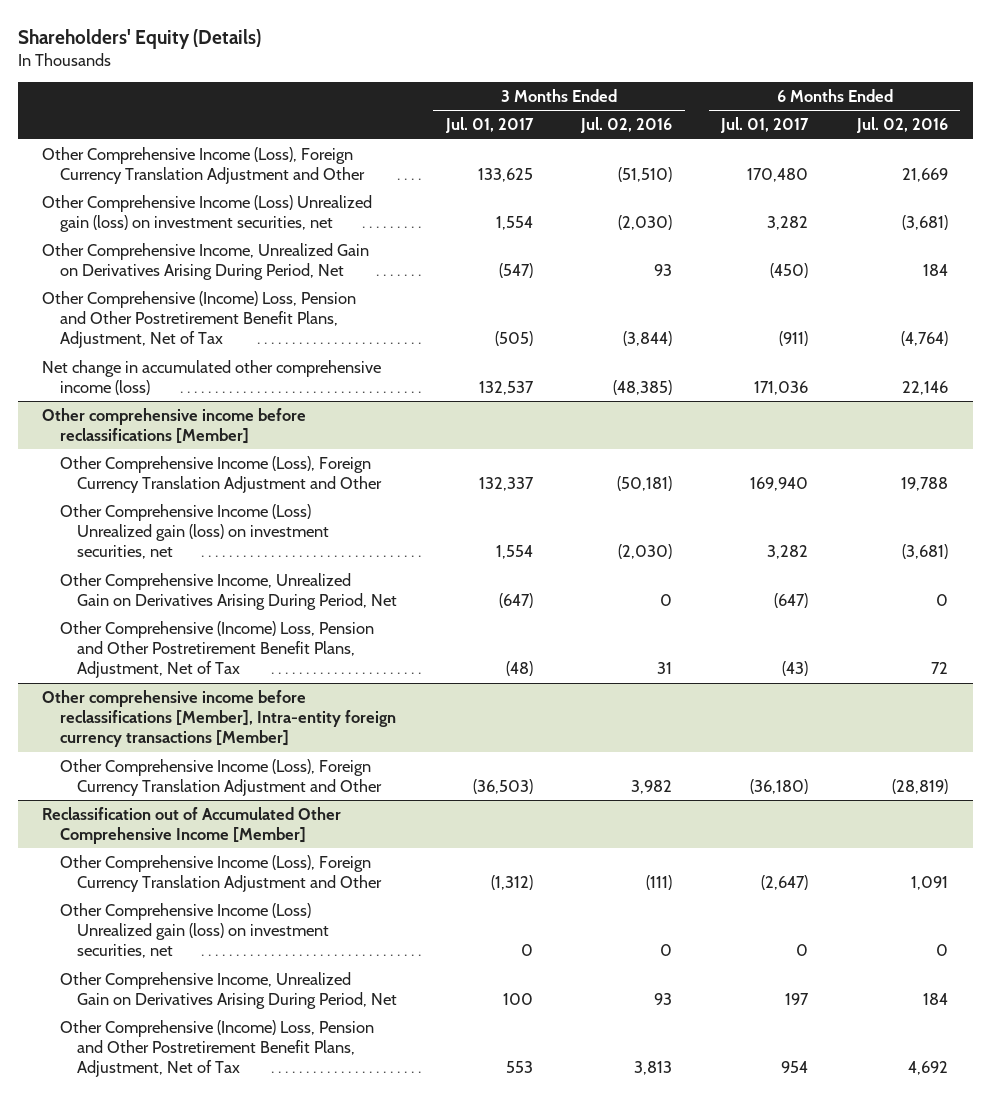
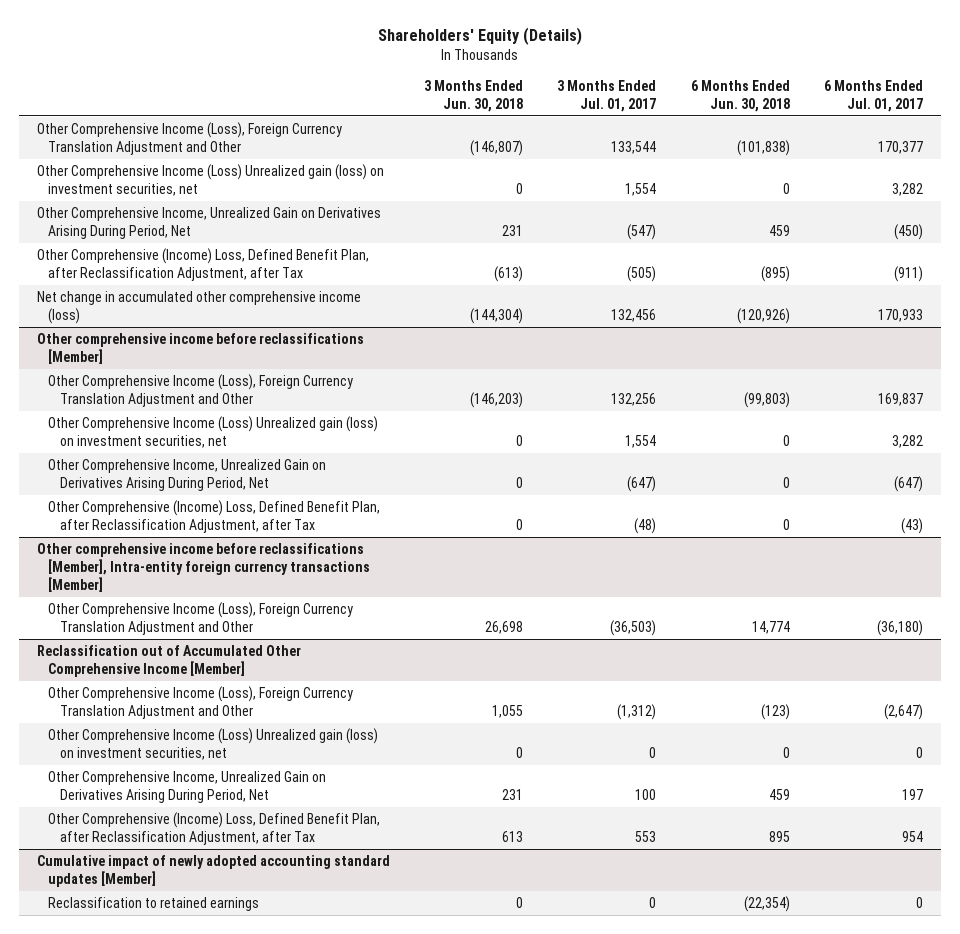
[580,117,673,134] Jul. 02, 2016 -> none
[856,117,949,134] Jul. 02, 2016 -> none
none -> [423,80,523,113] 3 Months Ended Jun. 30, 2018
none -> [690,80,790,113] 6 Months Ended Jun. 30, 2018
[477,168,533,183] 133,625 -> [611,140,657,154] 133,544
[747,168,809,183] 170,480 -> [878,140,924,154] 170,377
[42,290,357,349] Other Comprehensive (Income) Loss, Pension and Other Postretirement Benefit Plans, Adjustment, Net of Tax -> [36,247,369,281] Other Comprehensive (Income) Loss, Defined Benefit Plan, after Reclassification Adjustment, after Tax
[478,381,534,396] 132,537 -> [611,308,657,322] 132,456
[754,381,809,396] 171,036 -> [878,308,924,322] 170,933
[478,477,534,492] 132,337 -> [611,392,657,406] 132,256
[750,477,809,492] 169,940 -> [878,392,924,406] 169,837
[59,620,374,679] Other Comprehensive (Income) Loss, Pension and Other Postretirement Benefit Plans, Adjustment, Net of Tax -> [48,499,381,533] Other Comprehensive (Income) Loss, Defined Benefit Plan, after Reclassification Adjustment, after Tax
[59,1019,374,1078] Other Comprehensive (Income) Loss, Pension and Other Postretirement Benefit Plans, Adjustment, Net of Tax -> [48,811,381,845] Other Comprehensive (Income) Loss, Defined Benefit Plan, after Reclassification Adjustment, after Tax
none -> [36,854,390,887] Cumulative impact of newly adopted accounting standard updates [Member]
none -> [48,896,260,911] Reclassification to retained earnings

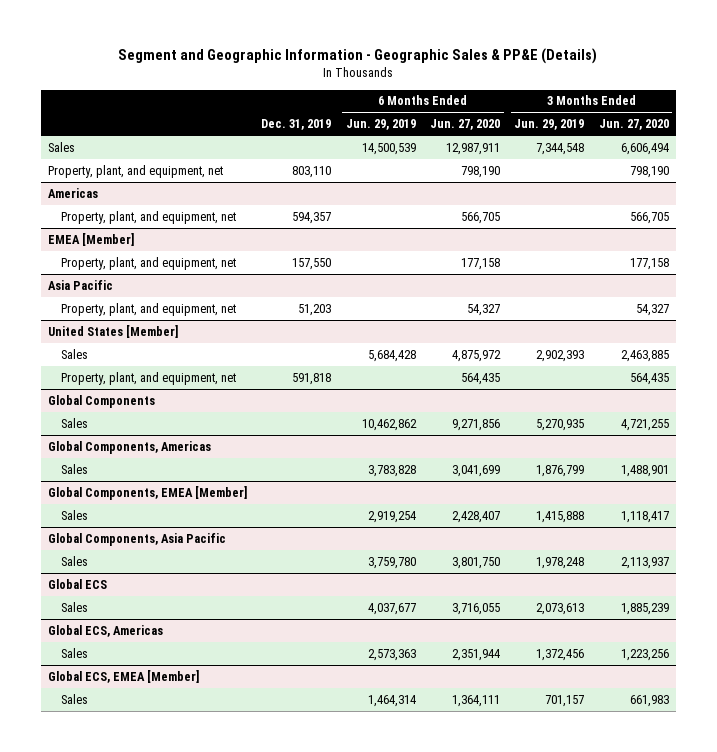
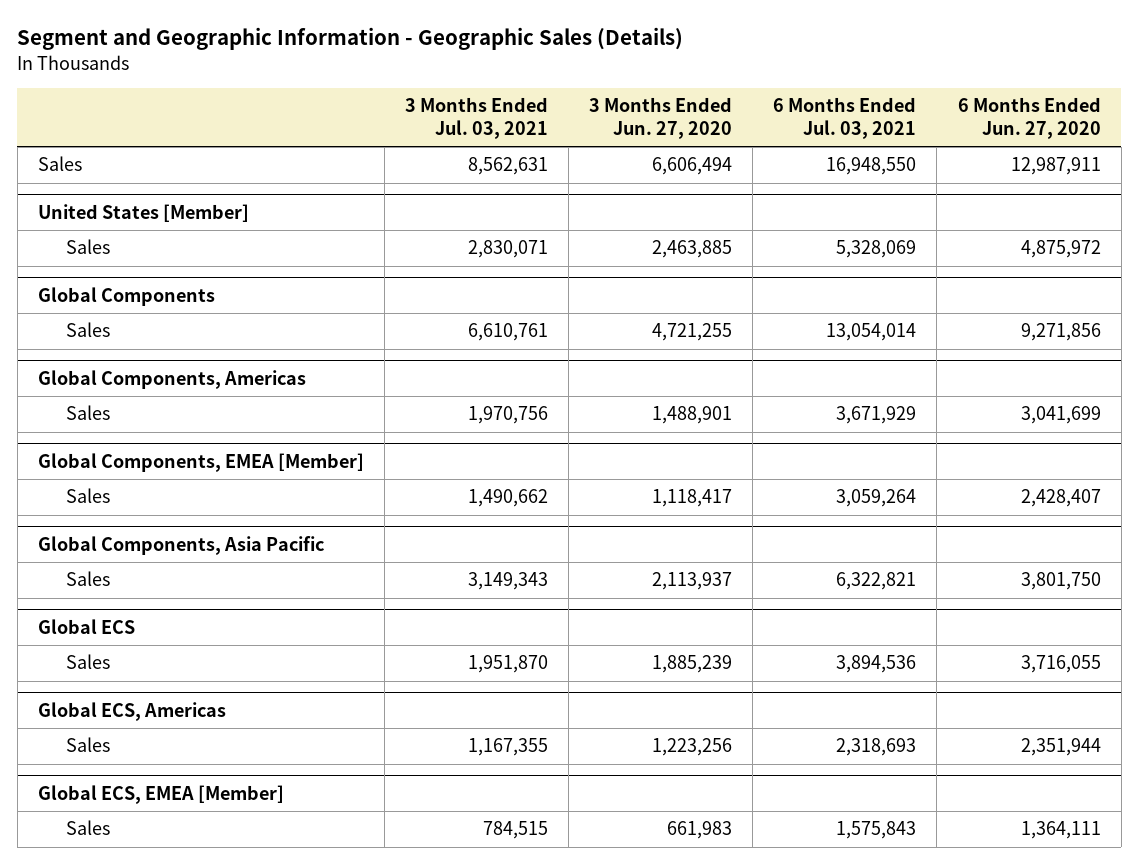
[118,48,598,65] Segment and Geographic Information - Geographic Sales & PP&E (Details) -> [17,27,684,51] Segment and Geographic Information - Geographic Sales (Details)
[261,119,332,131] Dec. 31, 2019 -> none
[345,119,416,131] Jun. 29, 2019 -> none
[514,119,585,131] Jun. 29, 2019 -> none
none -> [405,97,549,140] 3 Months Ended Jul. 03, 2021
none -> [773,97,917,140] 6 Months Ended Jul. 03, 2021
[47,164,223,178] Property, plant, and equipment, net -> none
[47,187,98,198] Americas -> none
[61,210,237,224] Property, plant, and equipment, net -> none
[47,232,134,246] EMEA [Member] -> none
[61,256,237,270] Property, plant, and equipment, net -> none
[47,279,113,290] Asia Pacific -> none
[61,302,237,316] Property, plant, and equipment, net -> none
[61,371,237,385] Property, plant, and equipment, net -> none

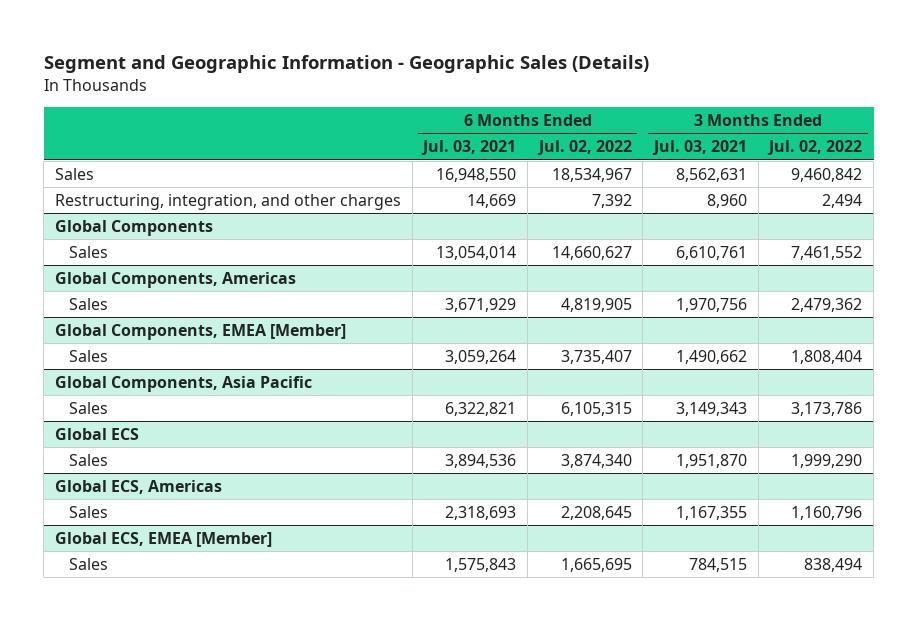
[589,97,733,140] 3 Months Ended Jun. 27, 2020 -> none
[957,97,1101,140] 6 Months Ended Jun. 27, 2020 -> none
none -> [536,140,632,156] Jul. 02, 2022
none -> [767,140,863,156] Jul. 02, 2022
[37,203,249,222] United States [Member] -> none
[65,239,110,255] Sales -> none
none -> [54,194,401,211] Restructuring, integration, and other charges

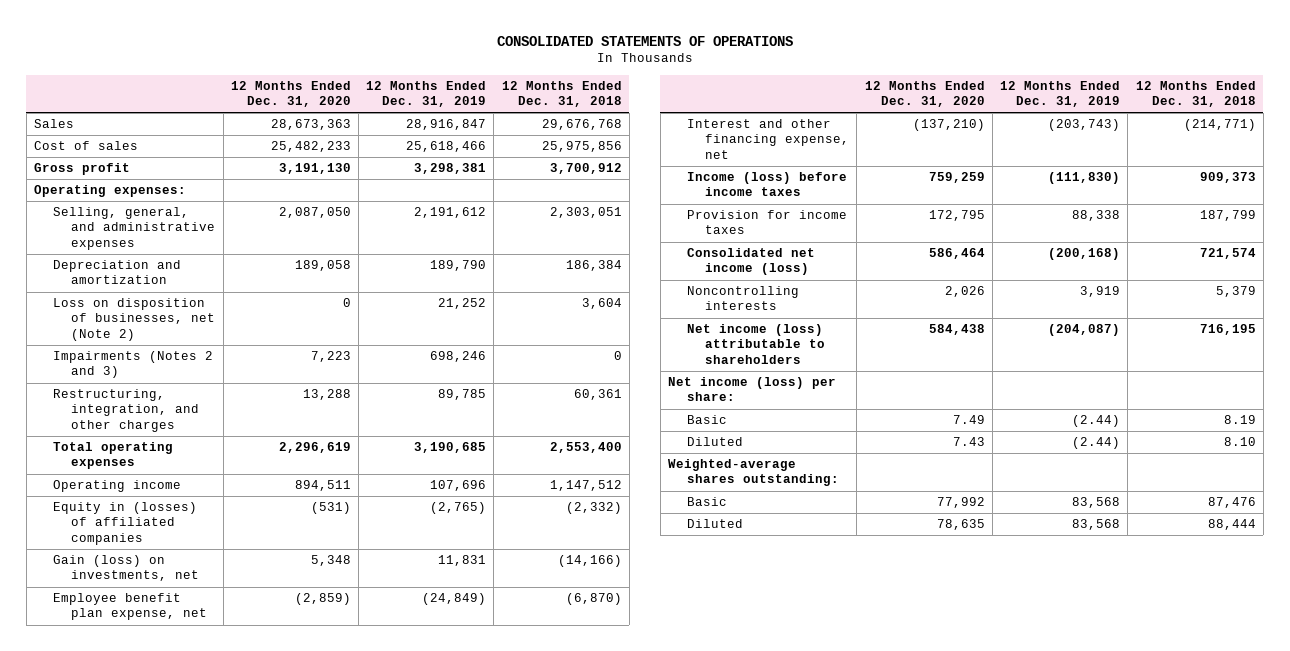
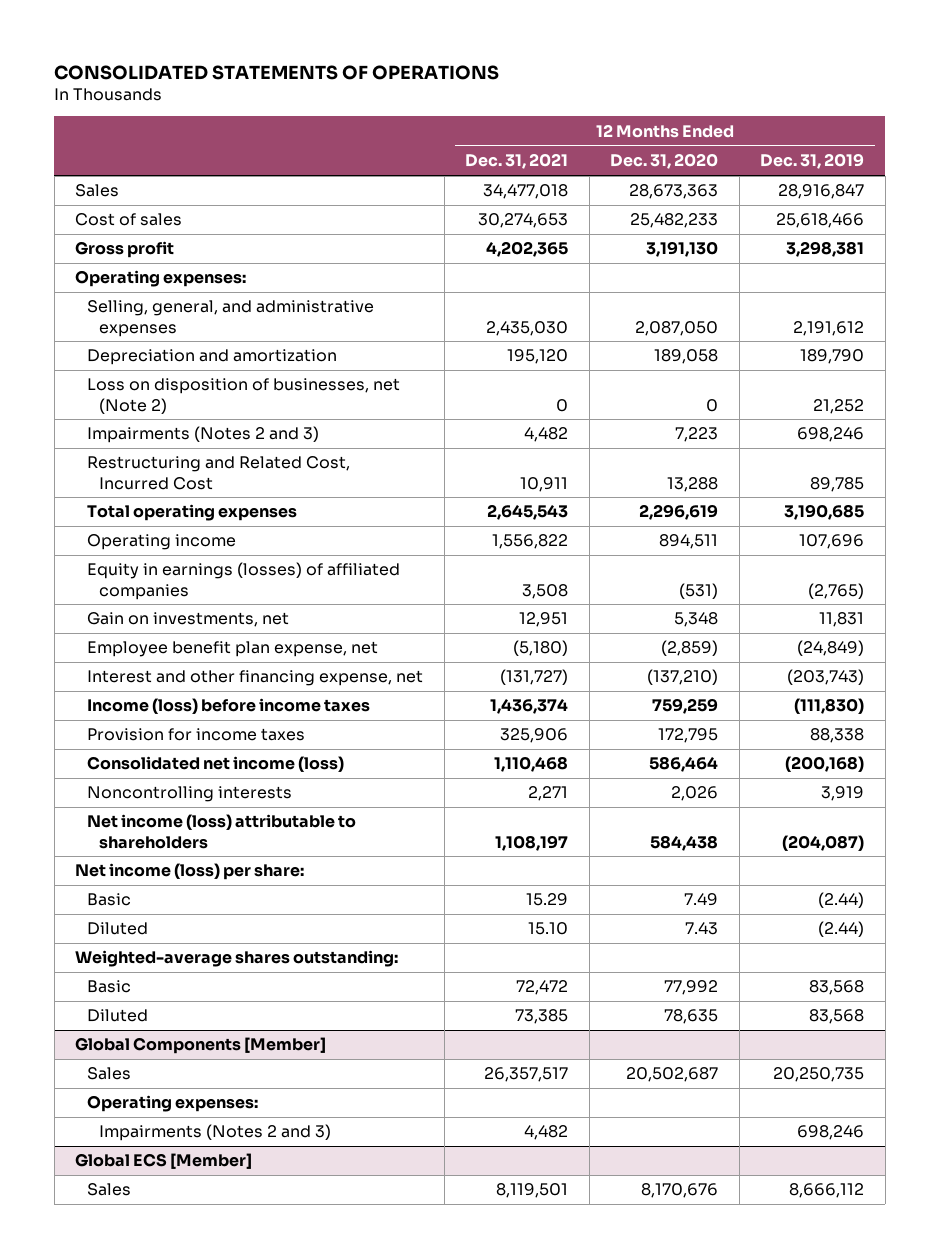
[501,81,622,108] 12 Months Ended Dec. 31, 2018 -> none
none -> [465,153,569,170] Dec. 31, 2021
[52,389,200,432] Restructuring, integration, and other charges -> [87,456,351,490] Restructuring and Related Cost, Incurred Cost
[52,502,197,545] Equity in (losses) of affiliated companies -> [87,562,401,600] Equity in earnings (losses) of affiliated companies
[52,555,200,582] Gain (loss) on investments, net -> [87,612,290,628] Gain on investments, net
none -> [75,1037,327,1055] Global Components [Member]
none -> [87,1067,132,1081] Sales
none -> [87,1095,259,1113] Operating expenses:
none -> [99,1124,332,1142] Impairments (Notes 2 and 3)
none -> [75,1153,253,1170] Global ECS [Member]
none -> [87,1183,132,1197] Sales

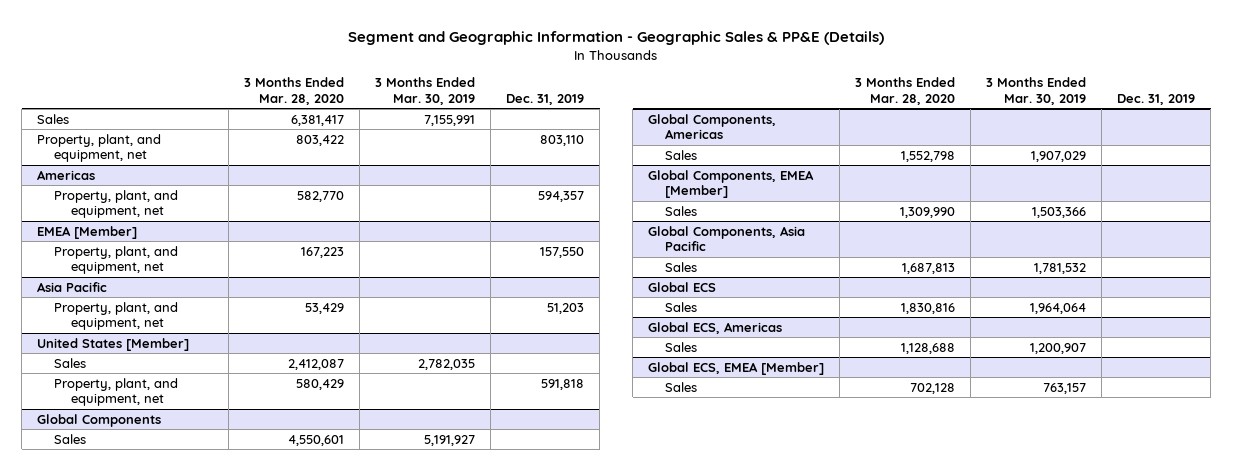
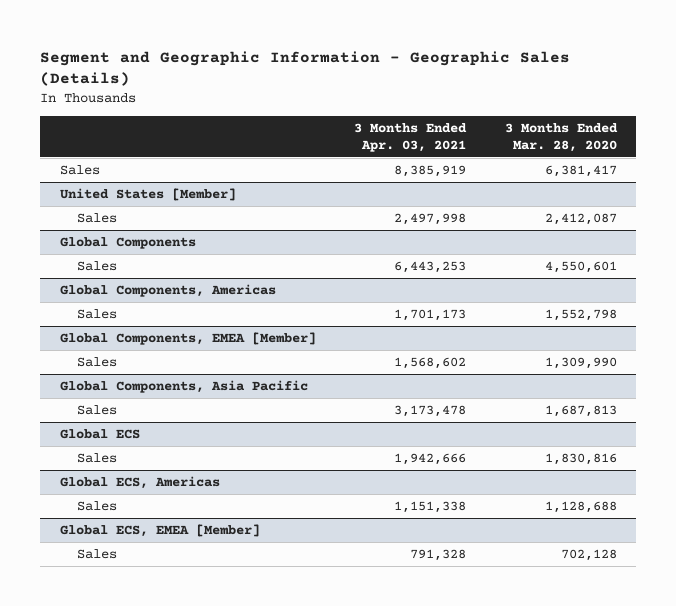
[348,30,885,45] Segment and Geographic Information - Geographic Sales & PP&E (Details) -> [40,50,571,87] Segment and Geographic Information - Geographic Sales (Details)
[375,77,476,105] 3 Months Ended Mar. 30, 2019 -> none
[506,93,585,105] Dec. 31, 2019 -> none
none -> [354,122,468,152] 3 Months Ended Apr. 03, 2021
[37,133,162,163] Property, plant, and equipment, net -> none
[37,169,96,180] Americas -> none
[54,189,179,219] Property, plant, and equipment, net -> none
[37,225,138,239] EMEA [Member] -> none
[54,245,179,275] Property, plant, and equipment, net -> none
[37,281,108,292] Asia Pacific -> none
[54,301,179,331] Property, plant, and equipment, net -> none
[54,377,179,407] Property, plant, and equipment, net -> none

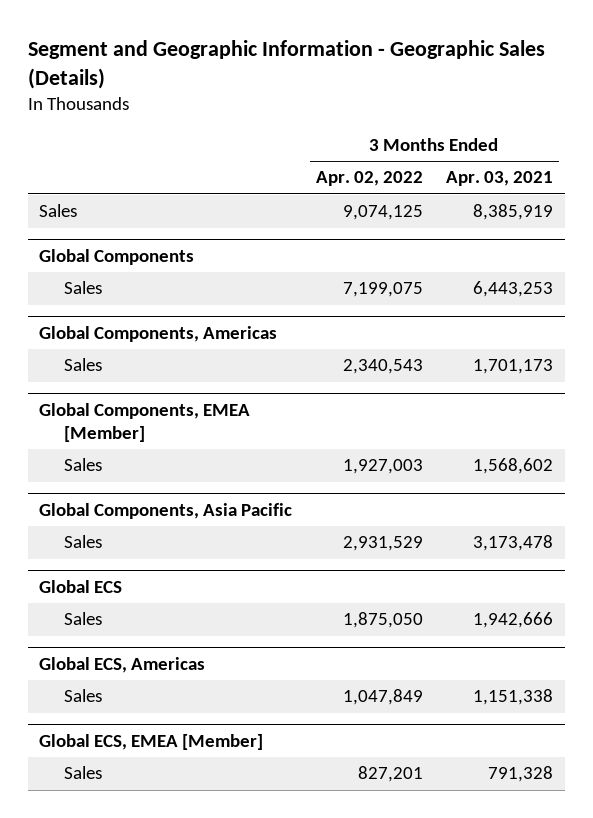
[504,122,618,152] 3 Months Ended Mar. 28, 2020 -> none
none -> [315,171,423,187] Apr. 02, 2022
[59,188,236,202] United States [Member] -> none
[77,213,118,224] Sales -> none

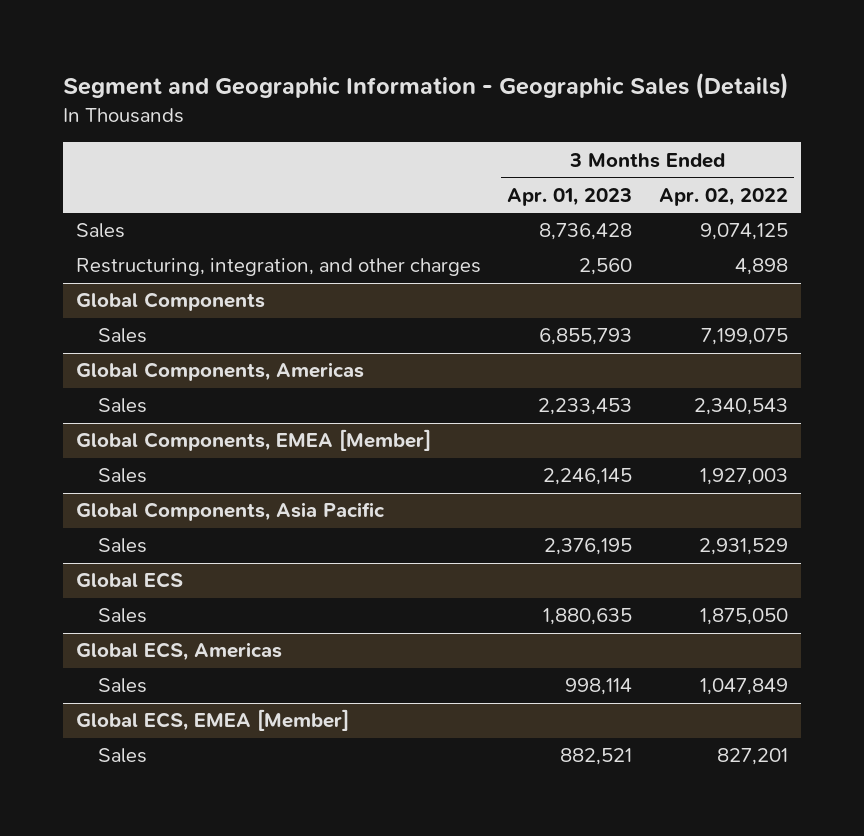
[446,171,554,187] Apr. 03, 2021 -> none
none -> [507,187,633,206] Apr. 01, 2023
none -> [76,258,482,277] Restructuring, integration, and other charges

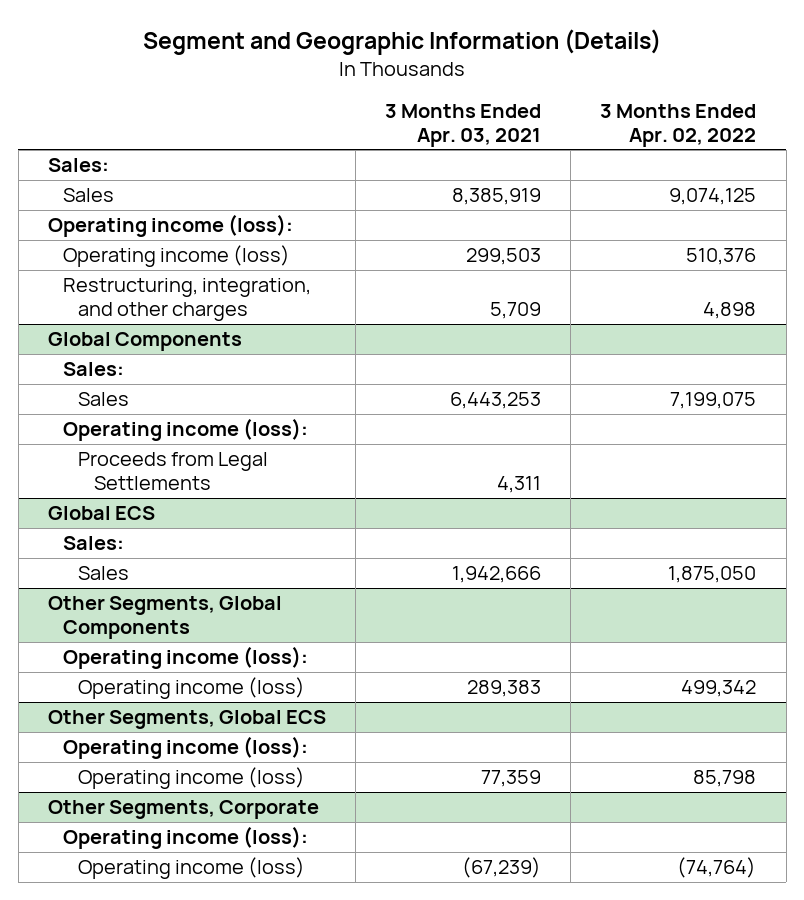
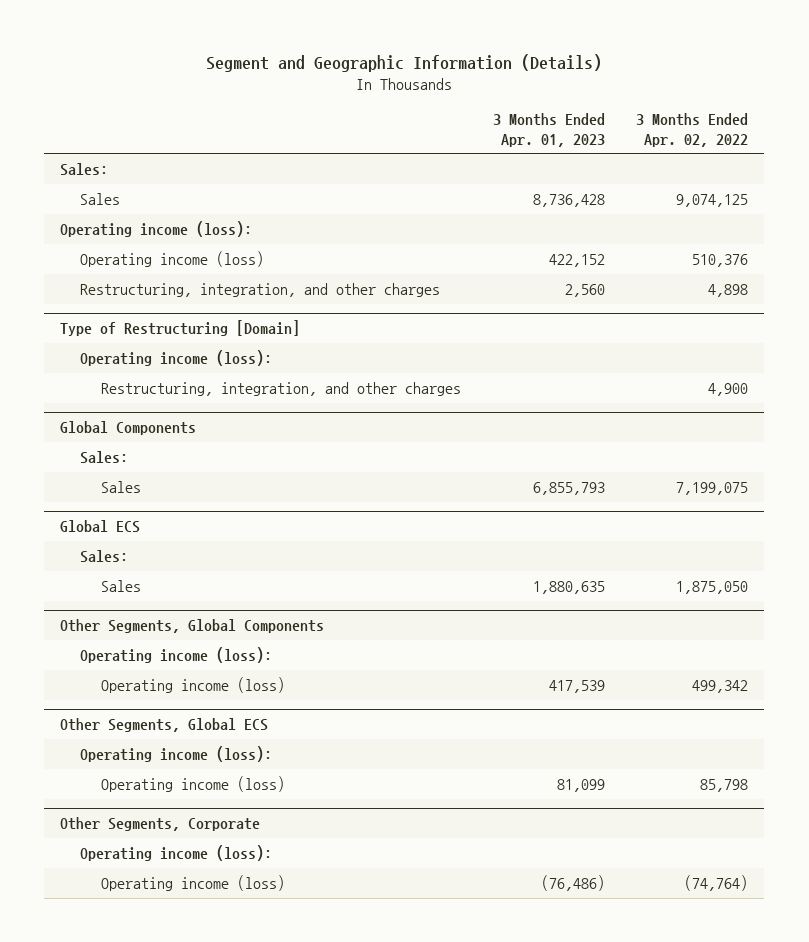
[385,103,542,147] 3 Months Ended Apr. 03, 2021 -> none
none -> [492,113,605,147] 3 Months Ended Apr. 01, 2023
none -> [60,320,301,337] Type of Restructuring [Domain]
none -> [80,349,273,366] Operating income (loss):
none -> [100,381,461,396] Restructuring, integration, and other charges
[63,418,309,442] Operating income (loss): -> none
[78,452,269,491] Proceeds from Legal Settlements -> none

